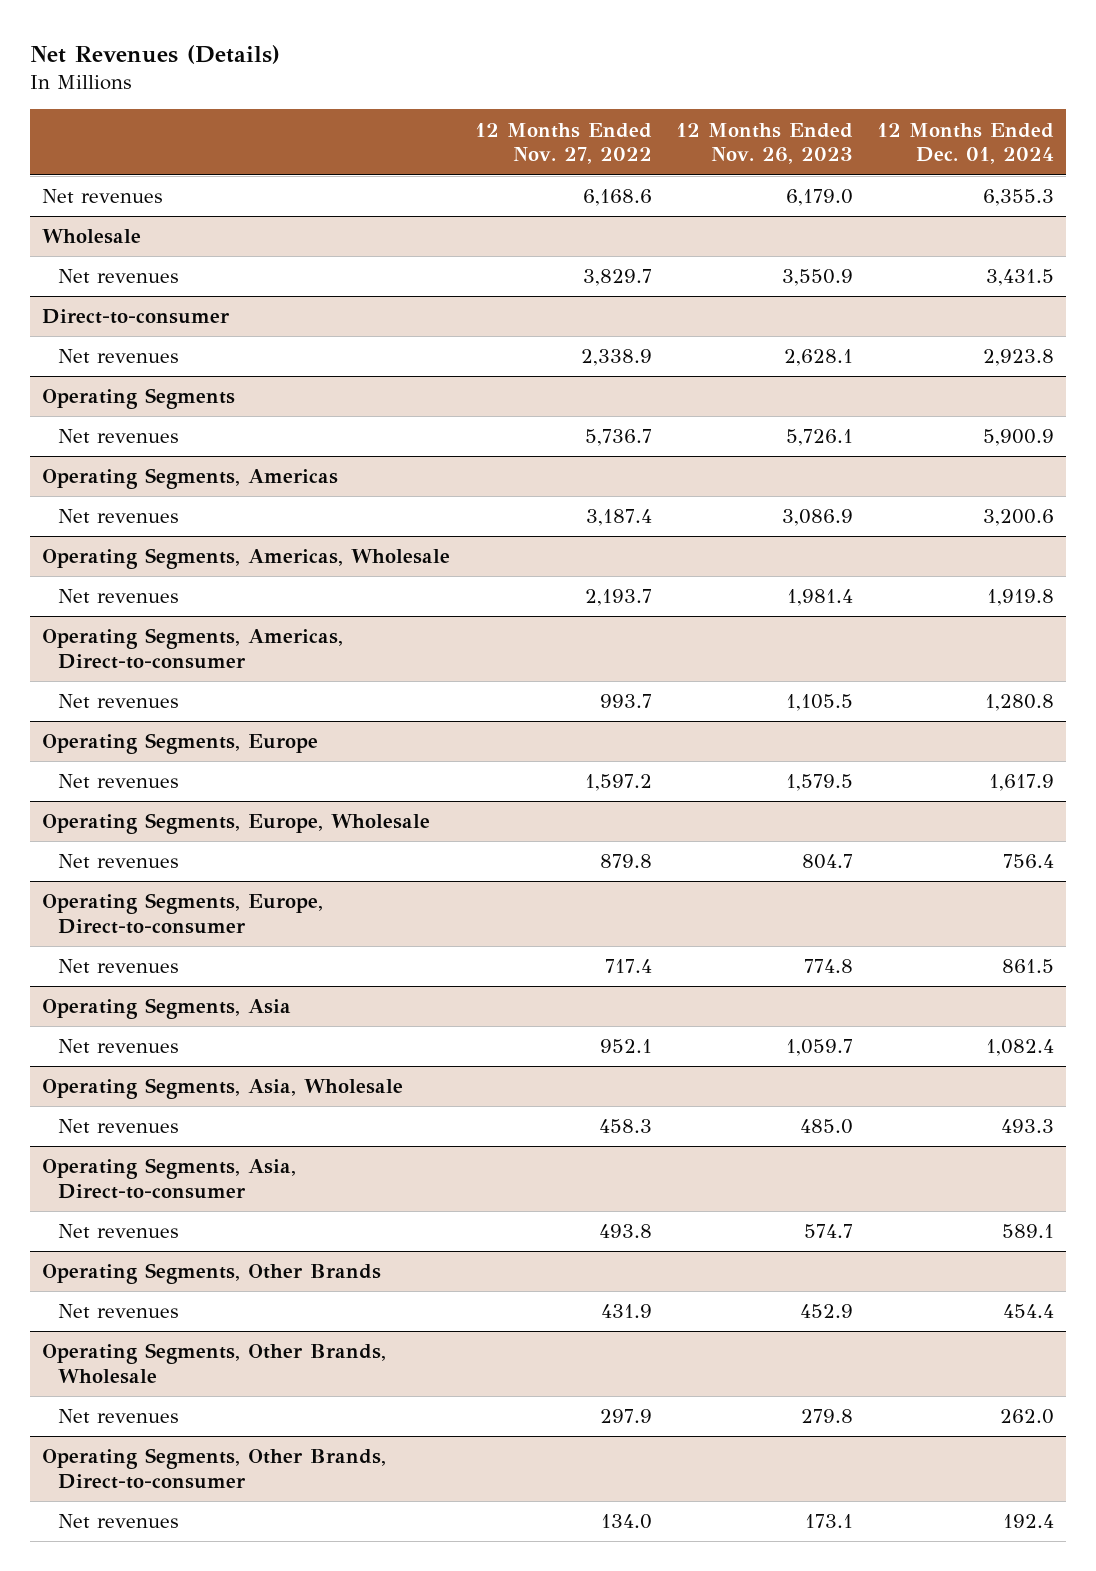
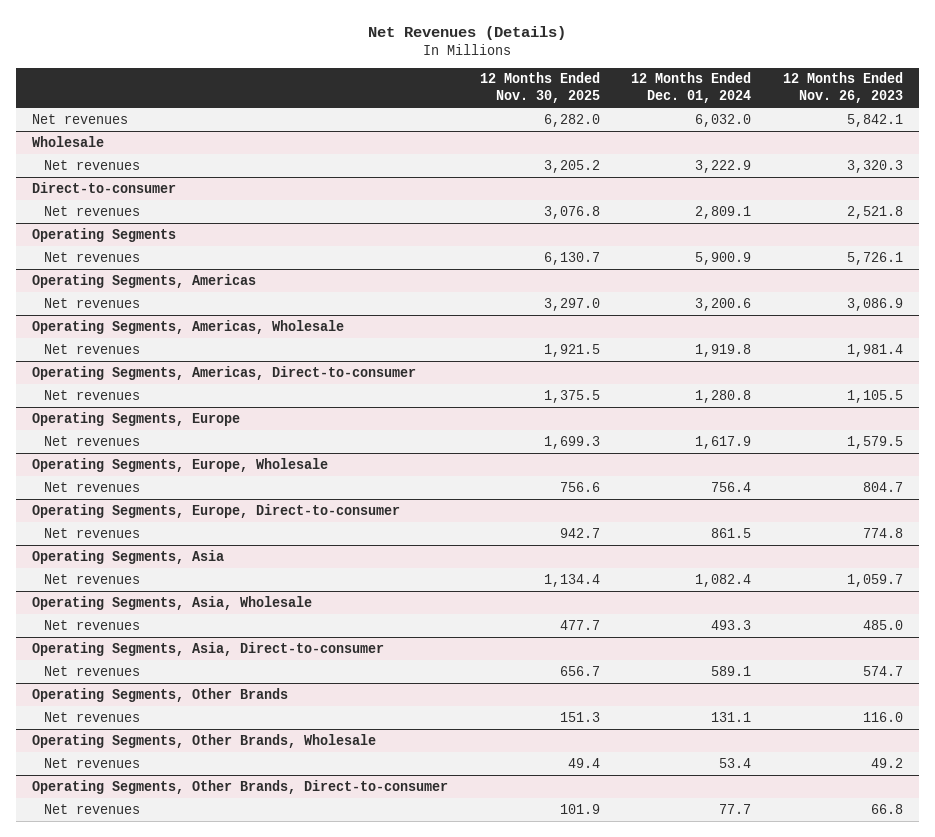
[474,122,652,165] 12 Months Ended Nov. 27, 2022 -> none
none -> [479,72,600,104] 12 Months Ended Nov. 30, 2025
[785,189,853,207] 6,179.0 -> [846,113,903,127] 5,842.1
[982,189,1054,207] 6,355.3 -> [695,113,752,127] 6,032.0
[781,269,853,287] 3,550.9 -> [846,159,903,173] 3,320.3
[985,269,1054,287] 3,431.5 -> [695,159,752,173] 3,222.9
[783,349,853,367] 2,628.1 -> [846,205,903,219] 2,521.8
[982,349,1054,367] 2,923.8 -> [695,205,752,219] 2,809.1
[799,1304,853,1319] 452.9 -> [862,711,903,722] 116.0
[1002,1304,1054,1319] 454.4 -> [711,711,752,722] 131.1
[800,1409,853,1424] 279.8 -> [870,757,903,768] 49.2
[999,1409,1054,1425] 262.0 -> [719,757,752,768] 53.4
[804,1514,853,1529] 173.1 -> [870,803,903,814] 66.8
[1002,1514,1054,1529] 192.4 -> [719,803,752,814] 77.7

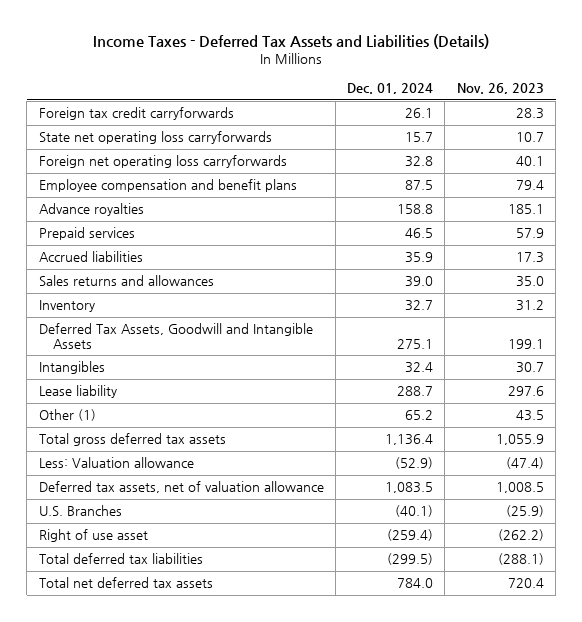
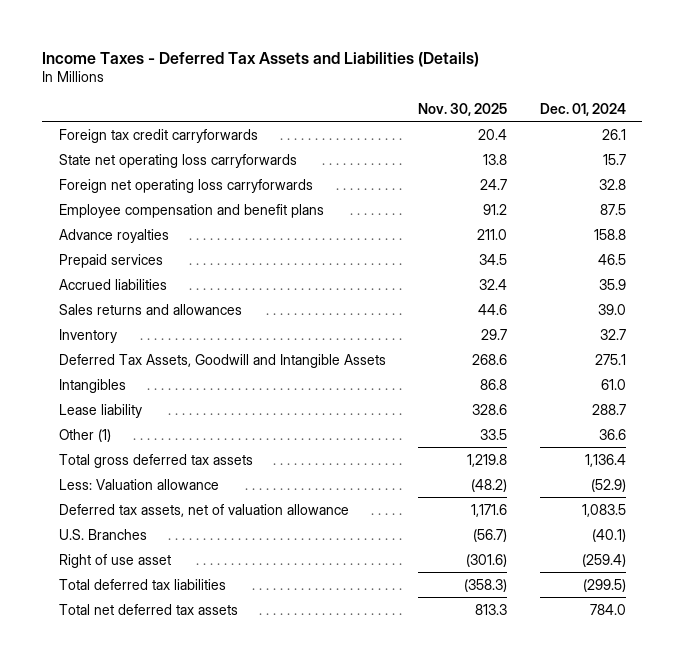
[456,83,544,95] Nov. 26, 2023 -> none
none -> [418,102,508,116] Nov. 30, 2025
[405,362,434,374] 32.4 -> [600,378,626,390] 61.0
[405,410,434,421] 65.2 -> [598,428,626,440] 36.6

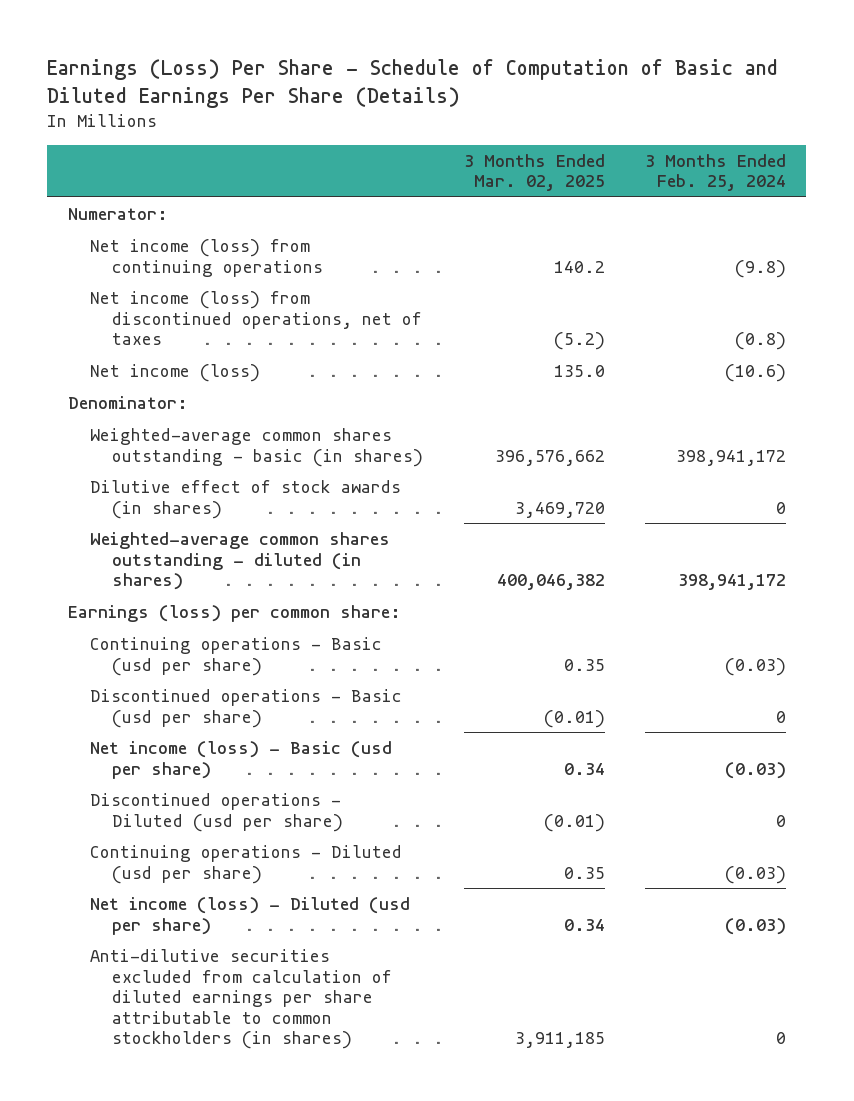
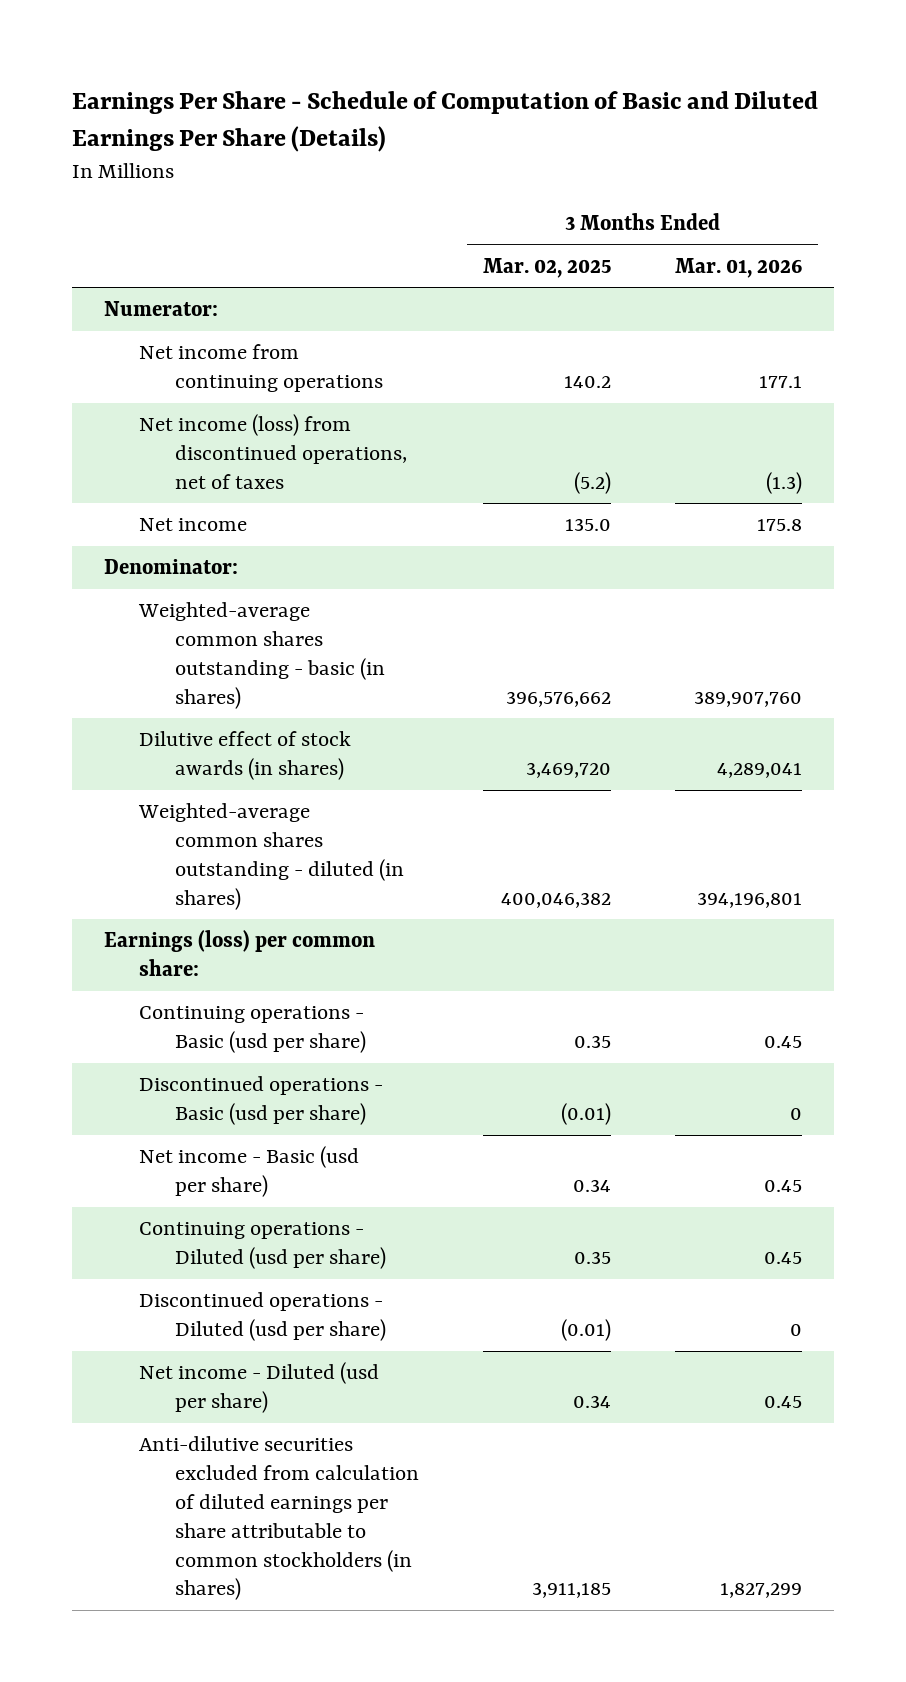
[47,59,779,108] Earnings (Loss) Per Share - Schedule of Computation of Basic and Diluted Earnings Per Share (Details) -> [71,90,818,152] Earnings Per Share - Schedule of Computation of Basic and Diluted Earnings Per Share (Details)
[645,153,787,192] 3 Months Ended Feb. 25, 2024 -> none
none -> [675,257,803,278] Mar. 01, 2026
[89,239,324,277] Net income (loss) from continuing operations -> [139,344,383,392] Net income from continuing operations
[89,364,260,383] Net income (loss) -> [139,518,248,532] Net income
[89,741,392,779] Net income (loss) - Basic (usd per share) -> [139,1146,360,1197] Net income - Basic (usd per share)
[89,793,344,832] Discontinued operations - Diluted (usd per share) -> [139,1292,386,1341] Discontinued operations - Diluted (usd per share)
[89,897,410,935] Net income (loss) - Diluted (usd per share) -> [139,1362,380,1413] Net income - Diluted (usd per share)

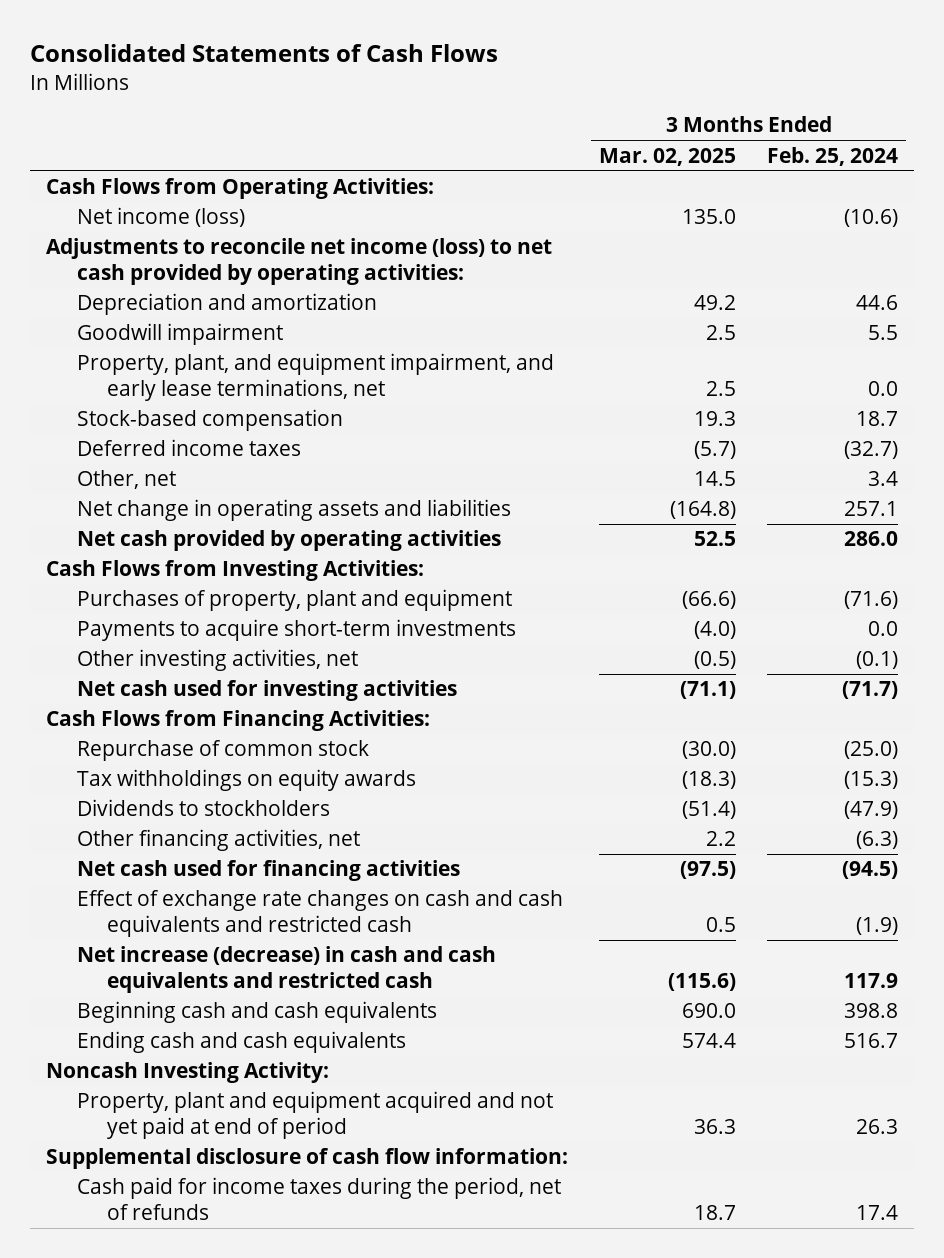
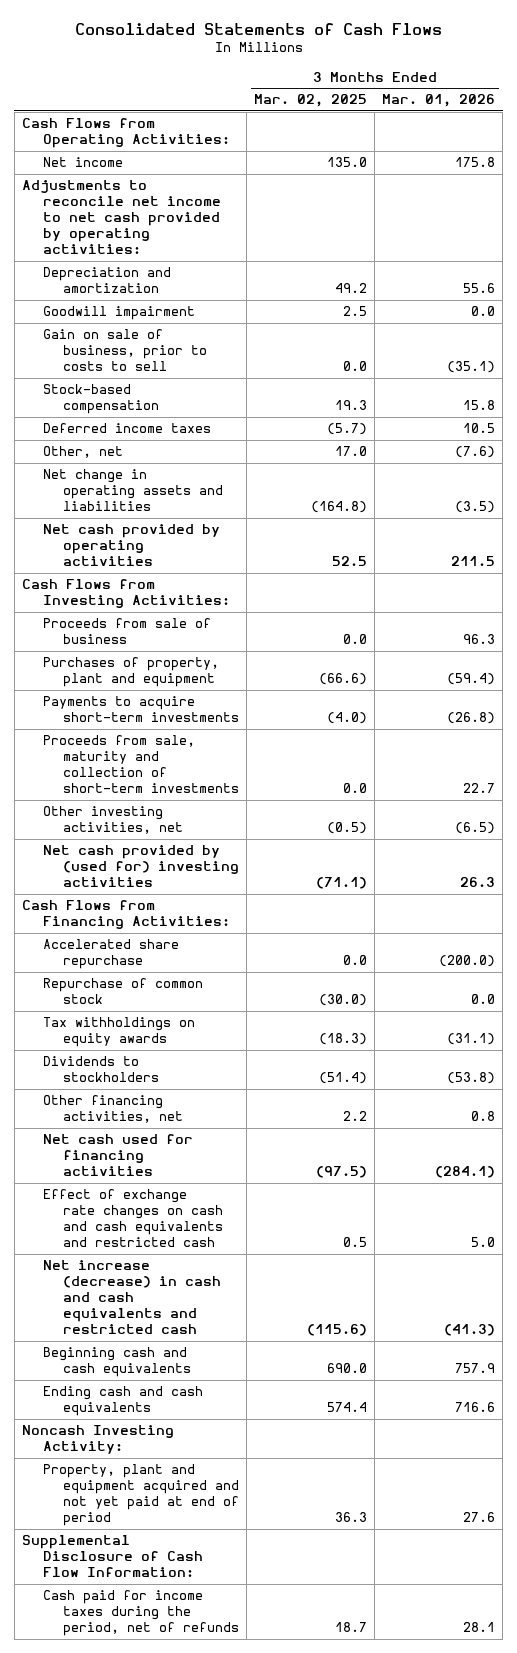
[767,146,899,166] Feb. 25, 2024 -> none
none -> [382,94,496,108] Mar. 01, 2026
[76,207,245,228] Net income (loss) -> [42,157,123,168] Net income
[45,238,552,285] Adjustments to reconcile net income (loss) to net cash provided by operating activities: -> [21,180,221,255] Adjustments to reconcile net income to net cash provided by operating activities:
[76,353,554,401] Property, plant, and equipment impairment, and early lease terminations, net -> none
none -> [42,329,208,372] Gain on sale of business, prior to costs to sell
[694,471,737,487] 14.5 -> [335,446,368,457] 17.0
none -> [42,618,211,645] Proceeds from sale of business
none -> [42,735,240,794] Proceeds from sale, maturity and collection of short-term investments
[76,680,457,702] Net cash used for investing activities -> [42,845,240,888] Net cash provided by (used for) investing activities
none -> [42,939,179,970] Accelerated share repurchase
[45,1148,568,1170] Supplemental disclosure of cash flow information: -> [21,1535,203,1578] Supplemental Disclosure of Cash Flow Information:

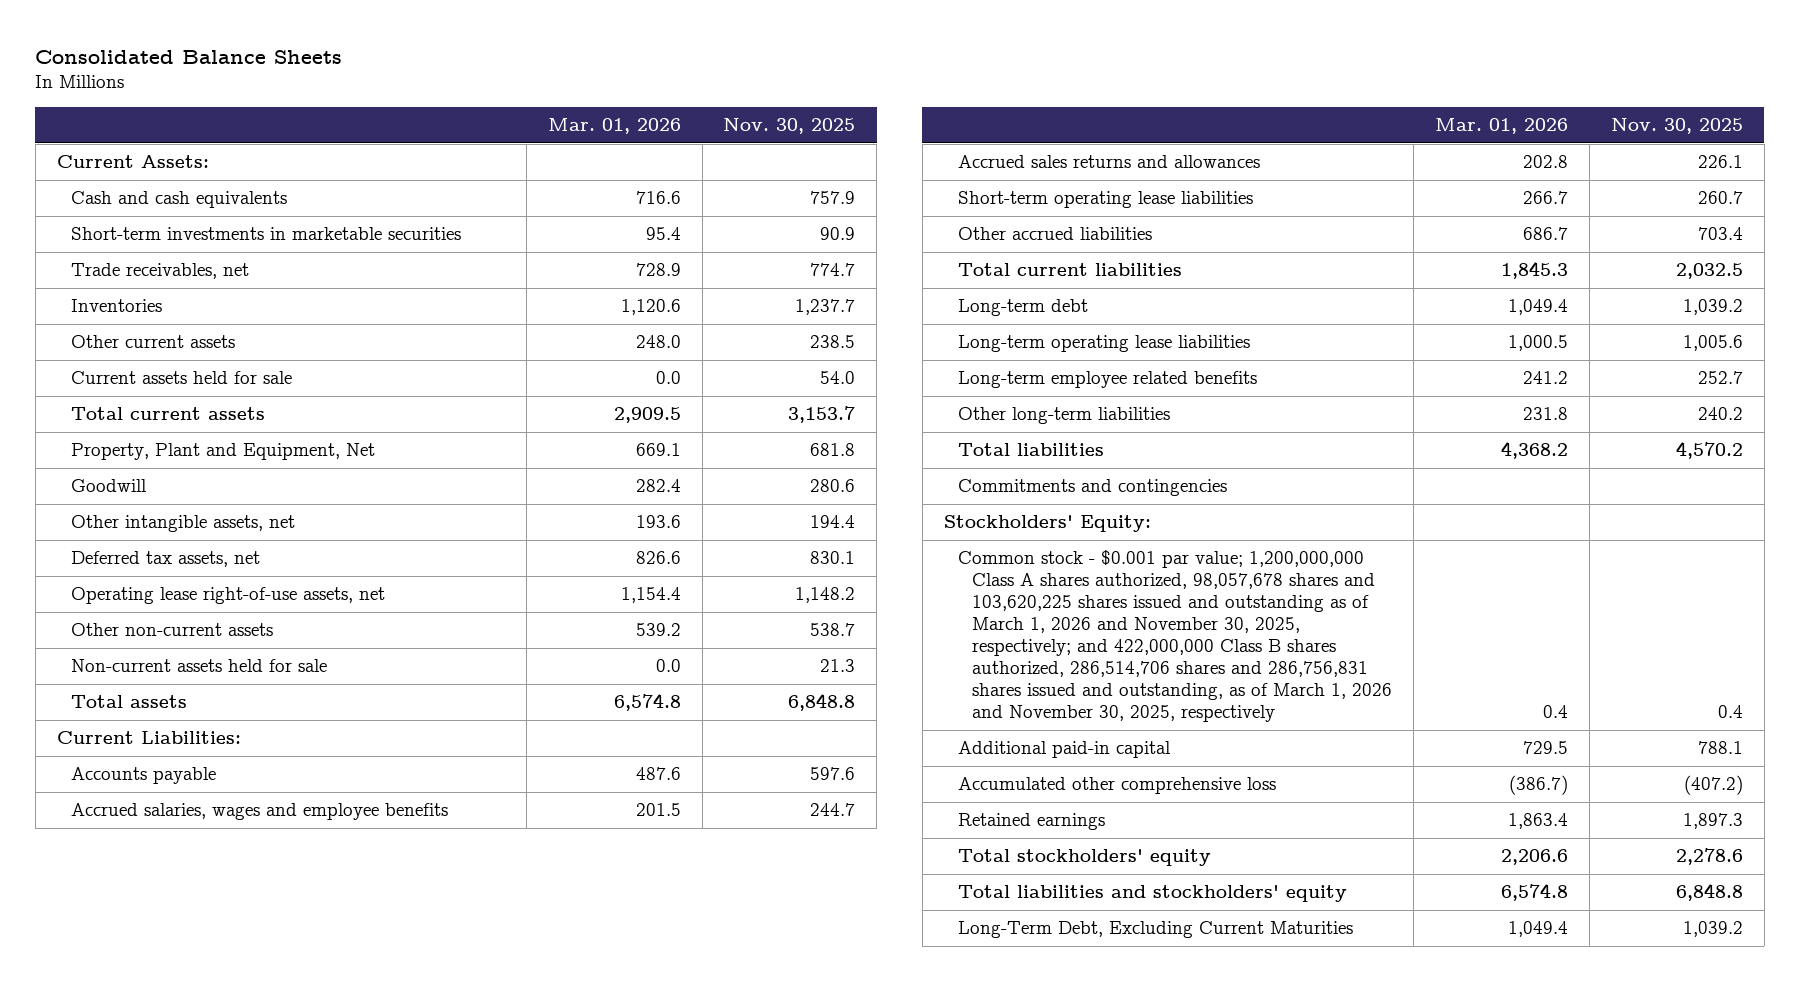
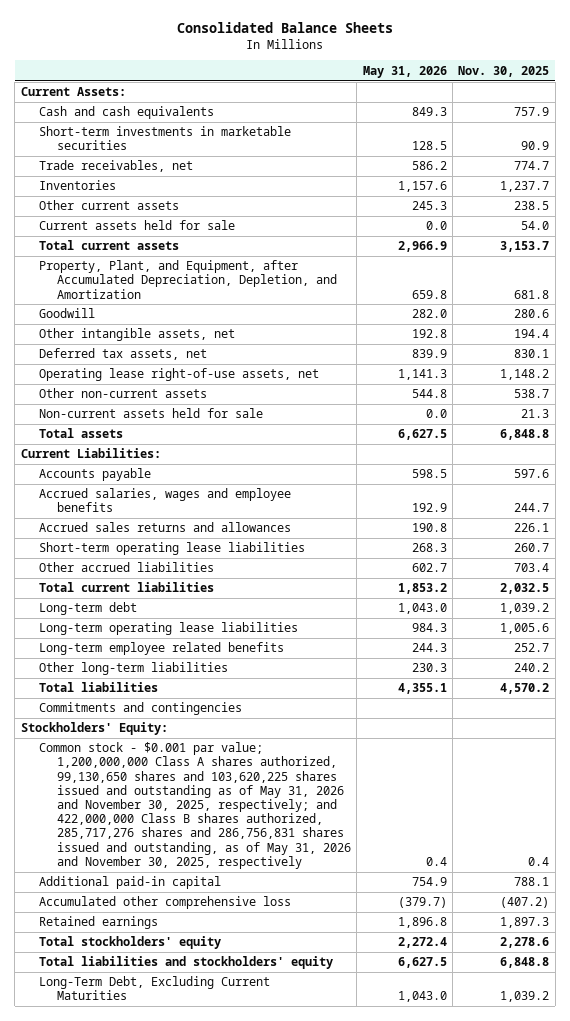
[547,117,681,134] Mar. 01, 2026 -> none
none -> [362,65,447,78] May 31, 2026
[70,443,375,461] Property, Plant and Equipment, Net -> [38,260,337,299] Property, Plant, and Equipment, after Accumulated Depreciation, Depletion, and Amortization
[958,550,1393,723] Common stock - $0.001 par value; 1,200,000,000 Class A shares authorized, 98,057,678 shares and 103,620,225 shares issued and outstanding as of March 1, 2026 and November 30, 2025, respectively; and 422,000,000 Class B shares authorized, 286,514,706 shares and 286,756,831 shares issued and outstanding, as of March 1, 2026 and November 30, 2025, respectively -> [38,742,351,869] Common stock - $0.001 par value; 1,200,000,000 Class A shares authorized, 99,130,650 shares and 103,620,225 shares issued and outstanding as of May 31, 2026 and November 30, 2025, respectively; and 422,000,000 Class B shares authorized, 285,717,276 shares and 286,756,831 shares issued and outstanding, as of May 31, 2026 and November 30, 2025, respectively

